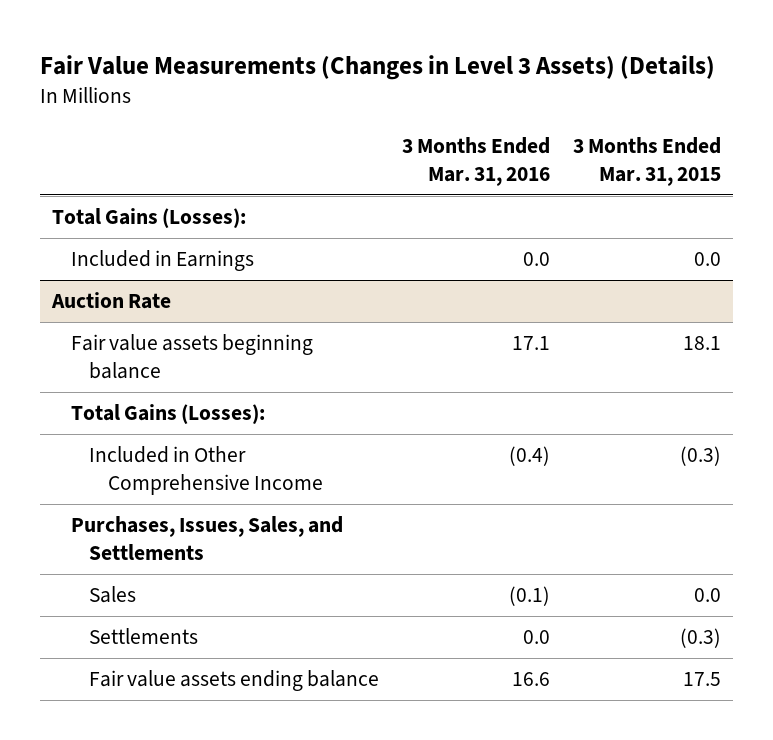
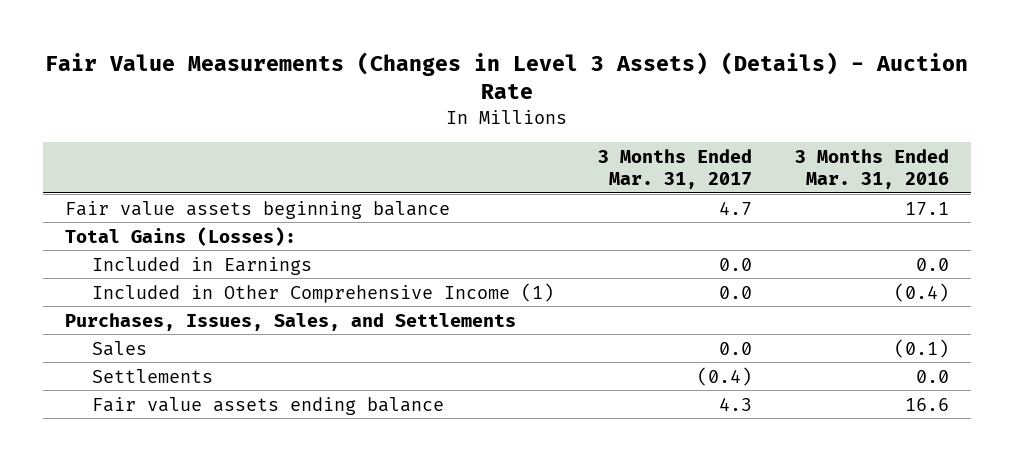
[40,54,716,80] Fair Value Measurements (Changes in Level 3 Assets) (Details) -> [44,52,968,100] Fair Value Measurements (Changes in Level 3 Assets) (Details) - Auction Rate
[573,137,722,186] 3 Months Ended Mar. 31, 2015 -> none
none -> [597,148,752,189] 3 Months Ended Mar. 31, 2017
[51,208,246,229] Total Gains (Losses): -> none
[50,292,171,310] Auction Rate -> none
[70,250,254,272] Included in Earnings -> [92,256,313,275] Included in Earnings
[89,446,324,495] Included in Other Comprehensive Income -> [92,282,555,303] Included in Other Comprehensive Income (1)

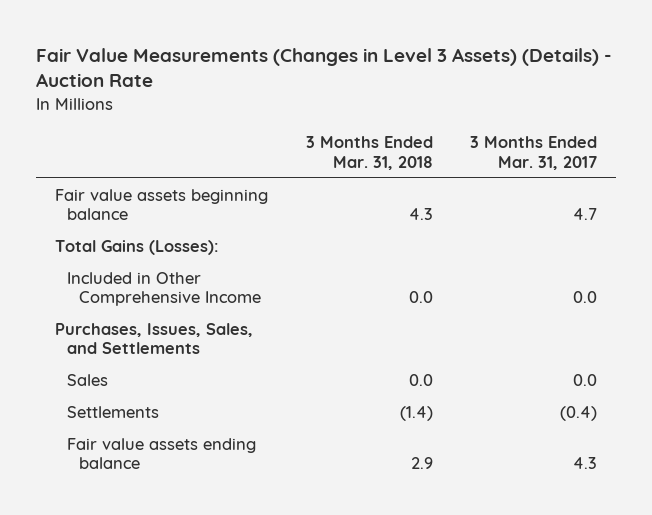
[795,148,950,189] 3 Months Ended Mar. 31, 2016 -> none
none -> [305,136,433,170] 3 Months Ended Mar. 31, 2018
[92,256,313,275] Included in Earnings -> none
[92,282,555,303] Included in Other Comprehensive Income (1) -> [66,271,261,307] Included in Other Comprehensive Income

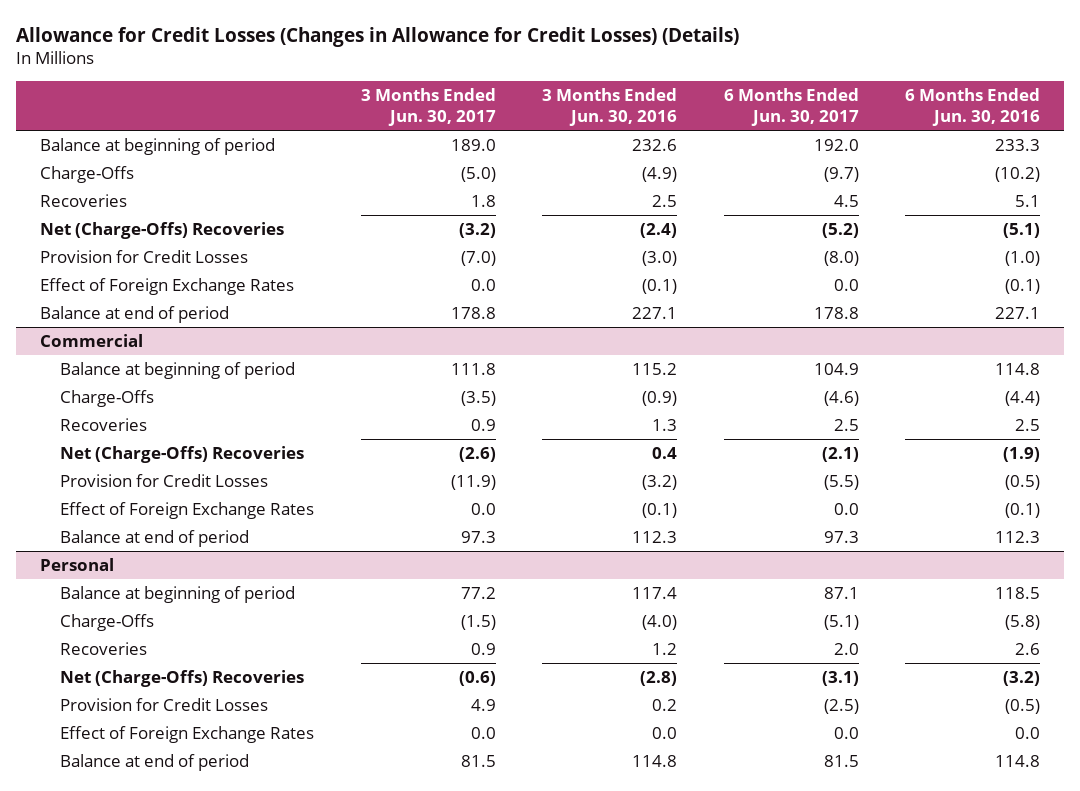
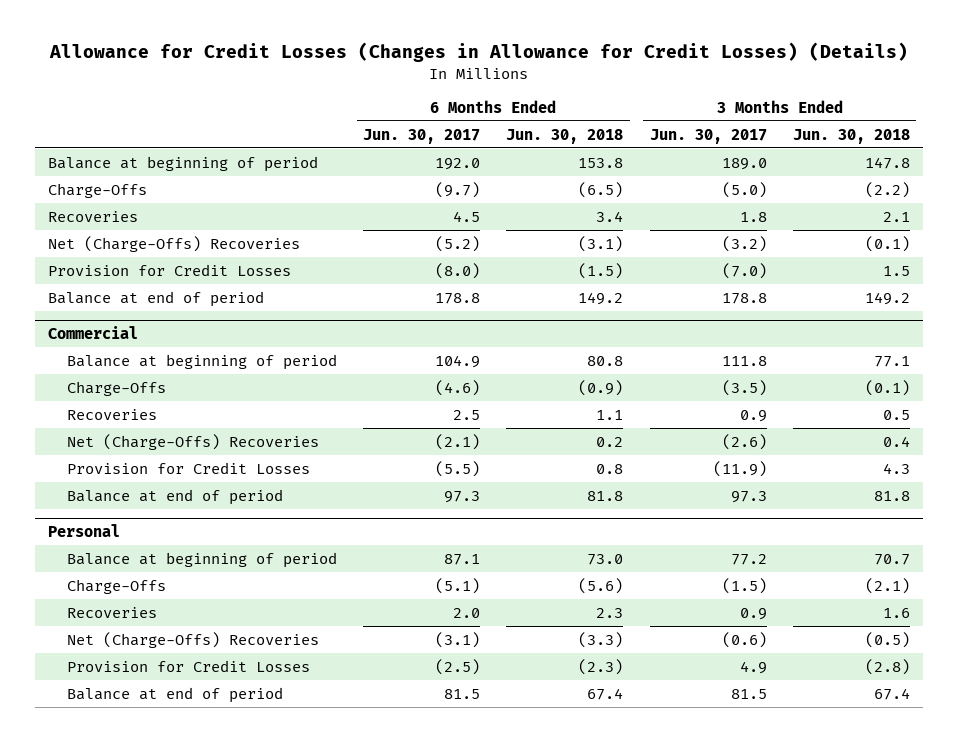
[542,87,678,127] 3 Months Ended Jun. 30, 2016 -> none
[905,87,1041,127] 6 Months Ended Jun. 30, 2016 -> none
none -> [506,128,624,144] Jun. 30, 2018
none -> [792,128,910,144] Jun. 30, 2018
[39,277,294,295] Effect of Foreign Exchange Rates -> none
[60,501,315,519] Effect of Foreign Exchange Rates -> none
[60,725,315,743] Effect of Foreign Exchange Rates -> none

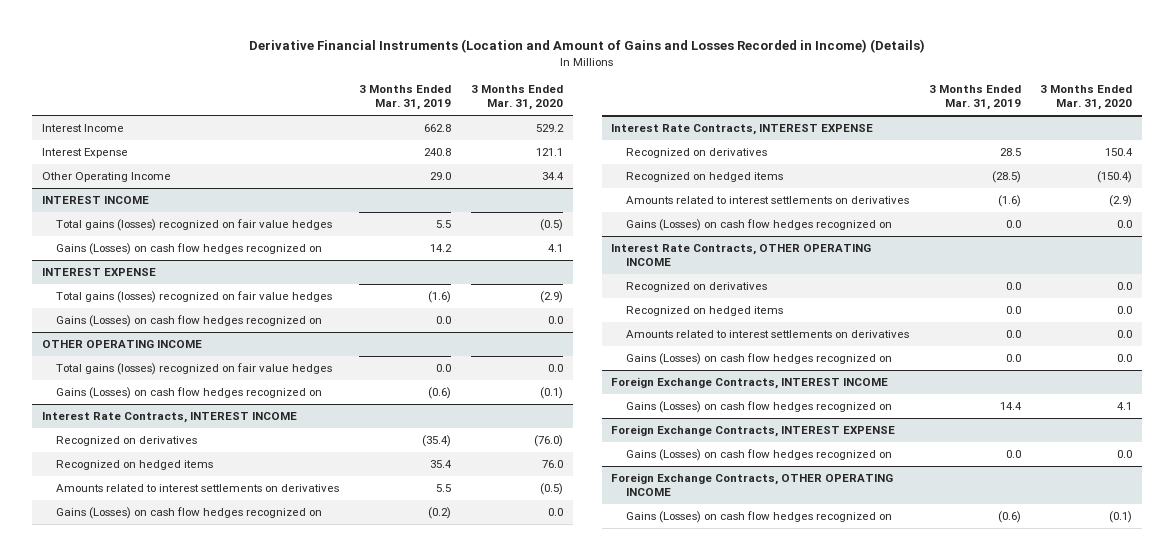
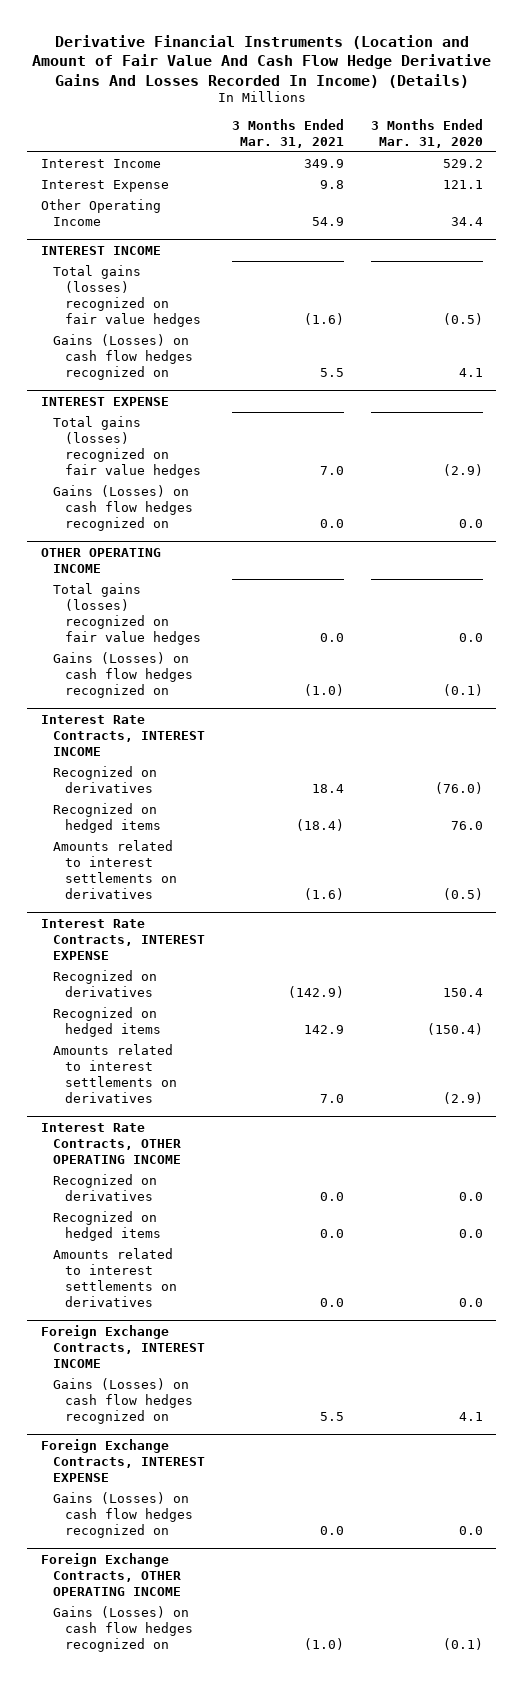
[249,39,926,54] Derivative Financial Instruments (Location and Amount of Gains and Losses Recorded in Income) (Details) -> [31,34,491,88] Derivative Financial Instruments (Location and Amount of Fair Value And Cash Flow Hedge Derivative Gains And Losses Recorded In Income) (Details)
[359,84,452,111] 3 Months Ended Mar. 31, 2019 -> none
none -> [231,119,344,149] 3 Months Ended Mar. 31, 2021
[56,506,323,519] Gains (Losses) on cash flow hedges recognized on -> none
[625,218,892,231] Gains (Losses) on cash flow hedges recognized on -> none
[625,352,892,365] Gains (Losses) on cash flow hedges recognized on -> none

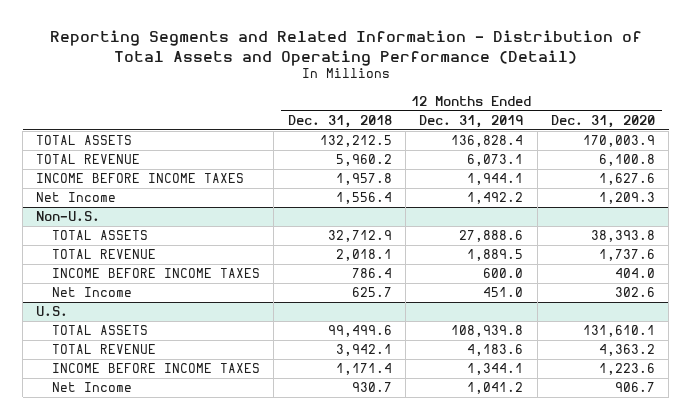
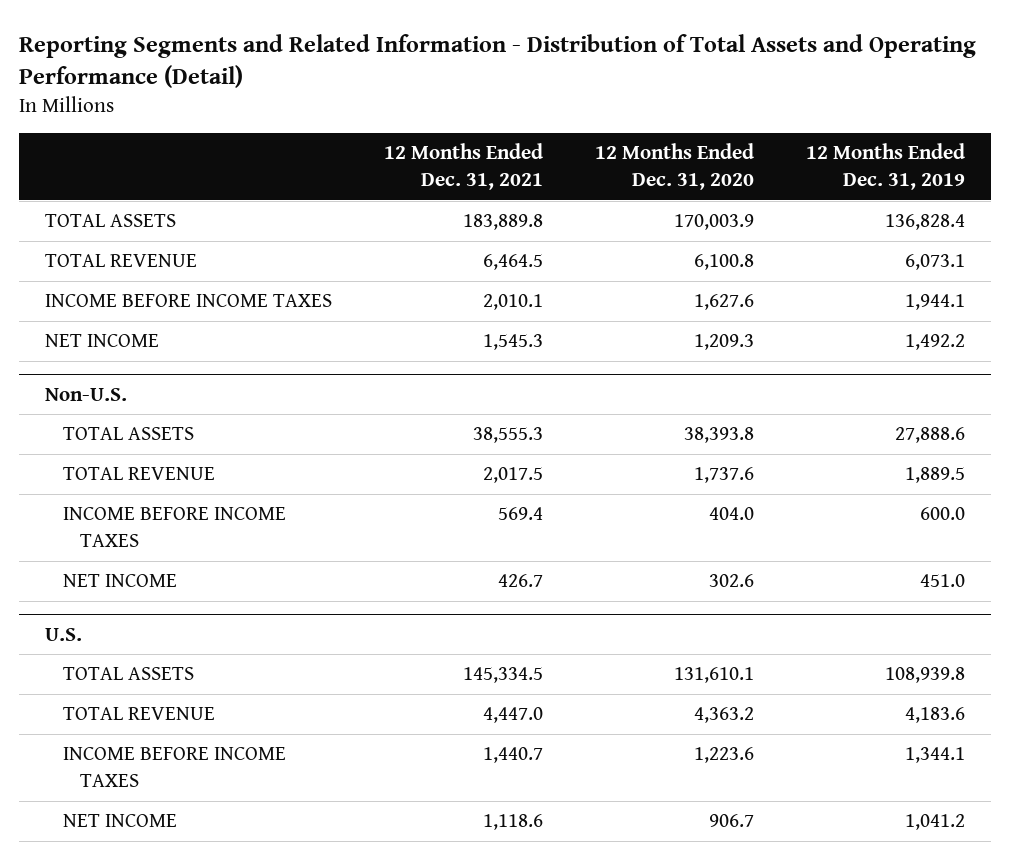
[287,114,392,128] Dec. 31, 2018 -> none
none -> [384,143,544,191] 12 Months Ended Dec. 31, 2021
[36,192,117,203] Net Income -> [45,334,160,348] NET INCOME
[52,287,133,298] Net Income -> [62,574,177,588] NET INCOME
[52,382,133,393] Net Income -> [62,814,177,828] NET INCOME

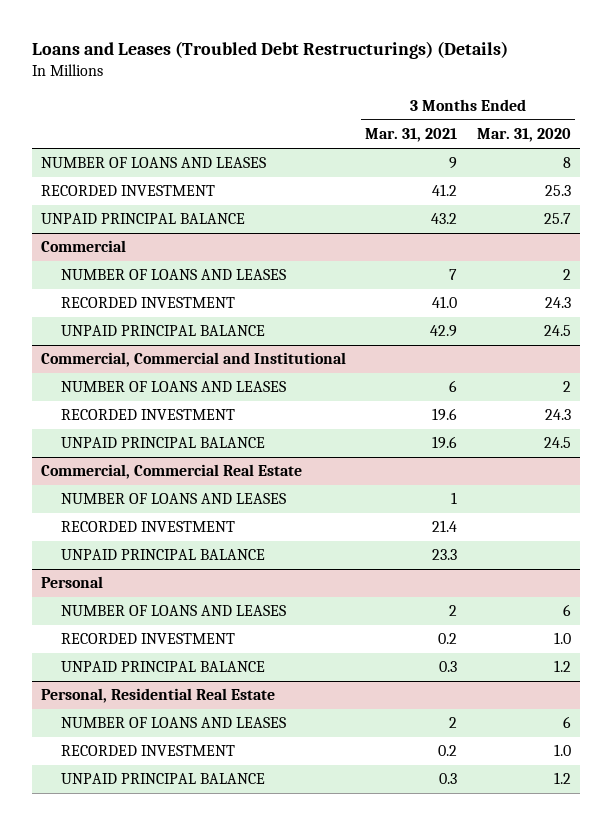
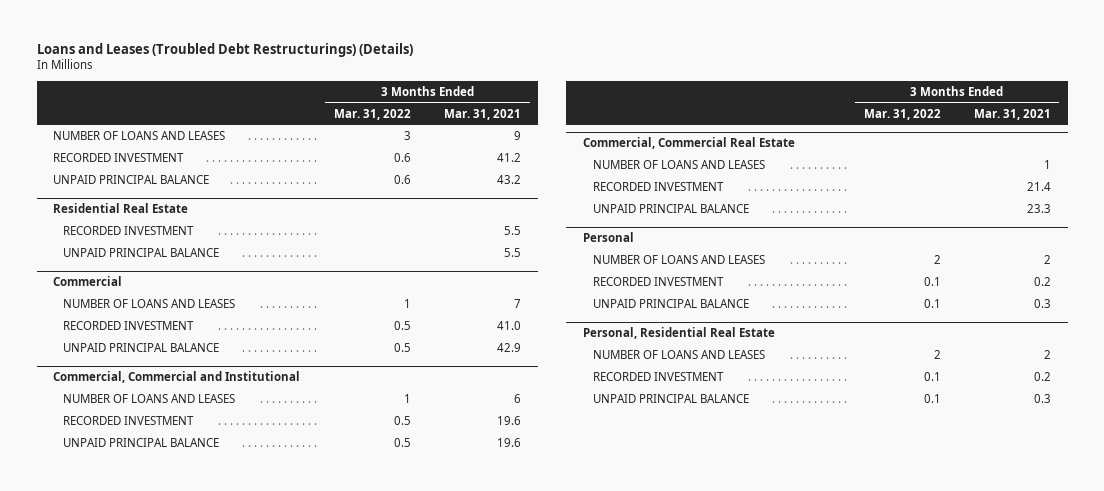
[476,128,571,143] Mar. 31, 2020 -> none
none -> [333,108,411,120] Mar. 31, 2022
none -> [53,203,189,214] Residential Real Estate
none -> [63,225,195,235] RECORDED INVESTMENT
none -> [63,247,220,257] UNPAID PRINCIPAL BALANCE

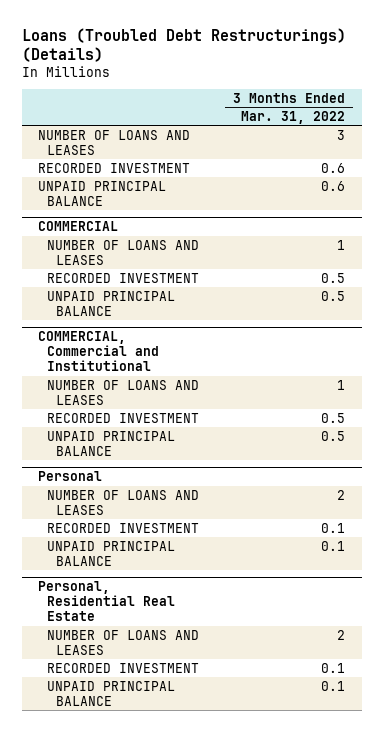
[36,43,413,58] Loans and Leases (Troubled Debt Restructurings) (Details) -> [21,27,346,62] Loans (Troubled Debt Restructurings) (Details)
[444,108,522,120] Mar. 31, 2021 -> none
[53,203,189,214] Residential Real Estate -> none
[63,225,195,235] RECORDED INVESTMENT -> none
[63,247,220,257] UNPAID PRINCIPAL BALANCE -> none
[53,276,123,287] Commercial -> [38,221,119,232] COMMERCIAL
[53,371,301,384] Commercial, Commercial and Institutional -> [38,331,160,371] COMMERCIAL, Commercial and Institutional
[583,137,796,150] Commercial, Commercial Real Estate -> none
[592,159,765,169] NUMBER OF LOANS AND LEASES -> none
[592,181,724,191] RECORDED INVESTMENT -> none
[592,203,749,213] UNPAID PRINCIPAL BALANCE -> none

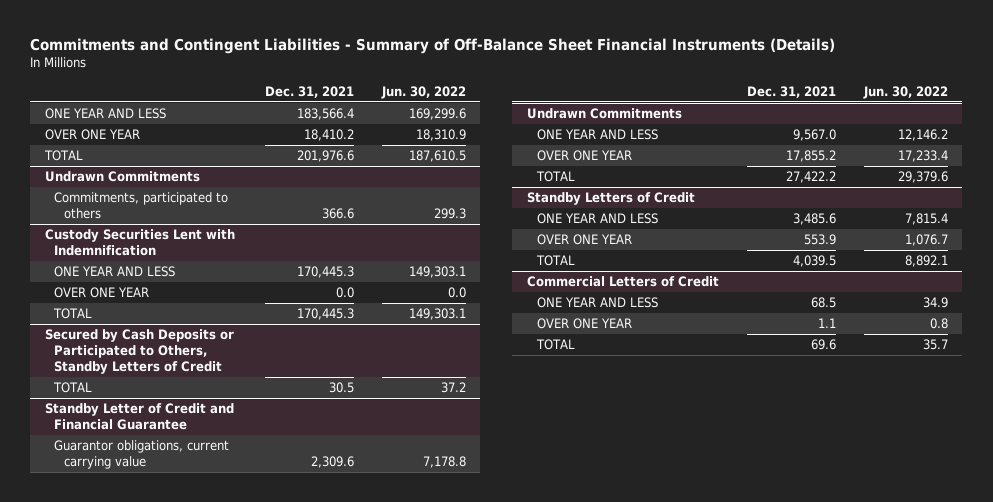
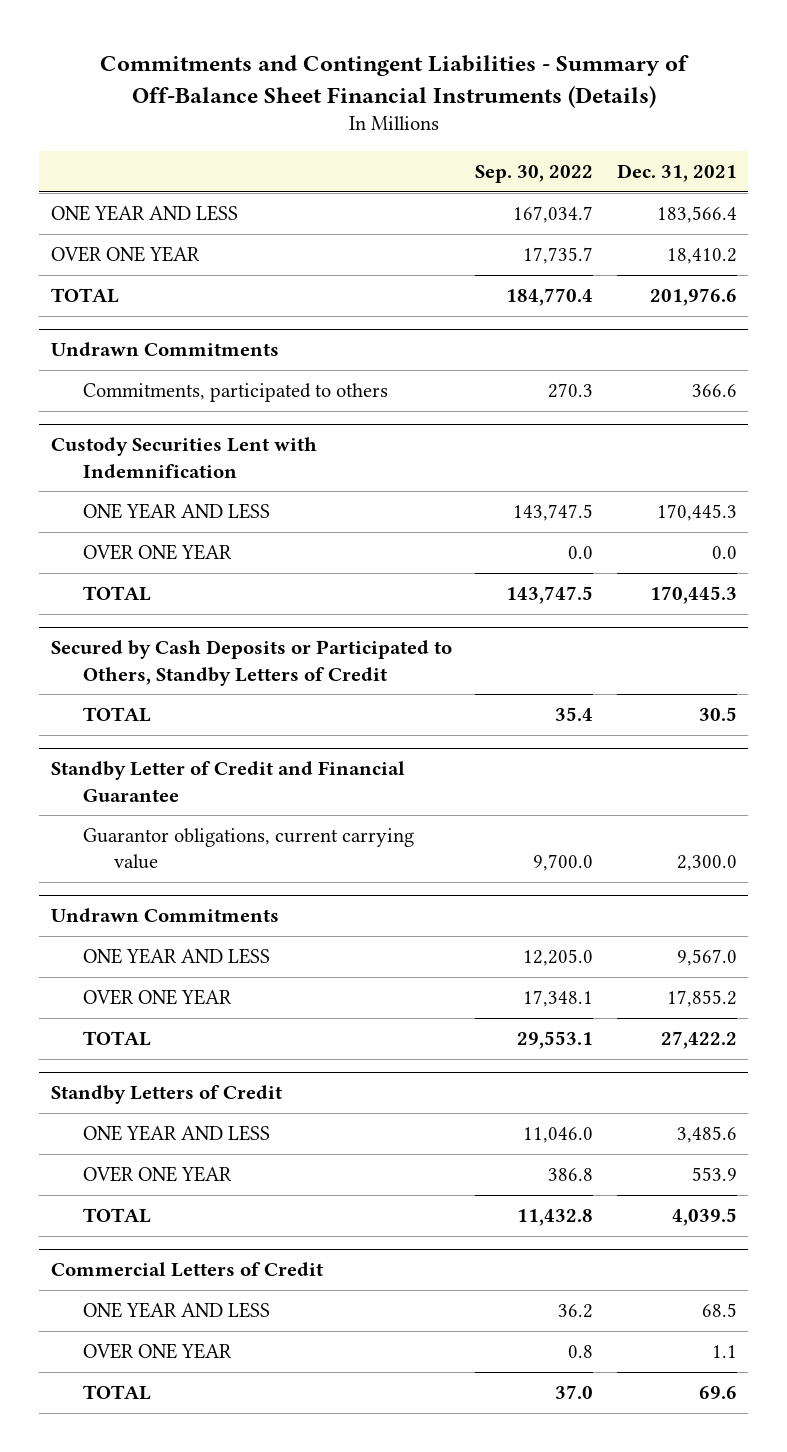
[381,85,467,99] Jun. 30, 2022 -> none
none -> [475,164,594,183] Sep. 30, 2022
[310,456,354,469] 2,309.6 -> [676,855,737,872] 2,300.0

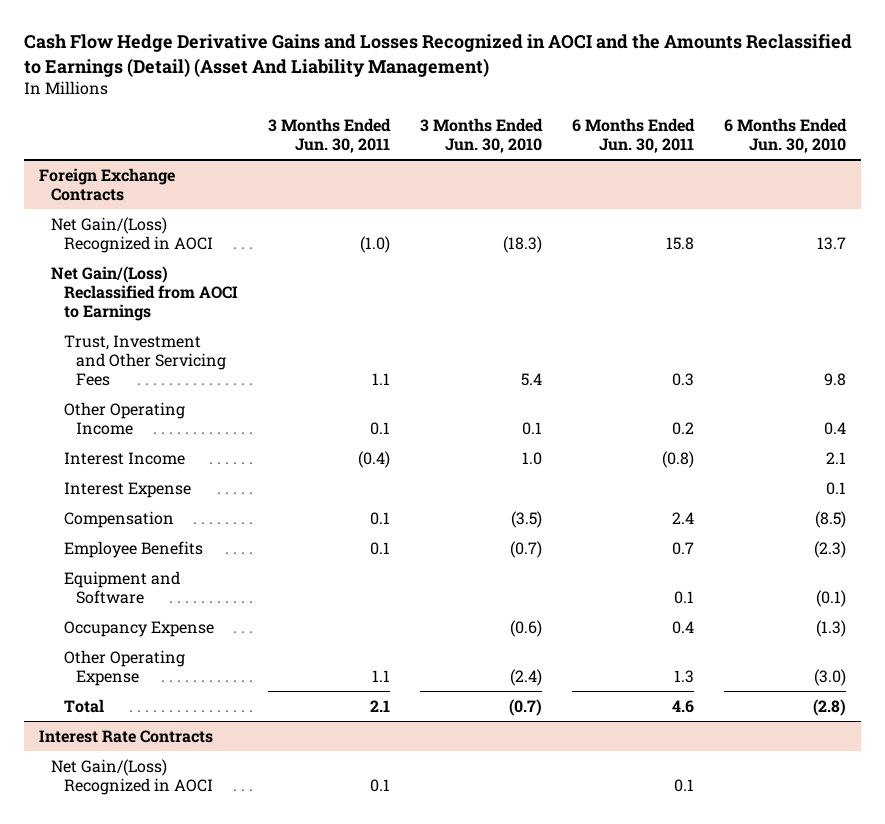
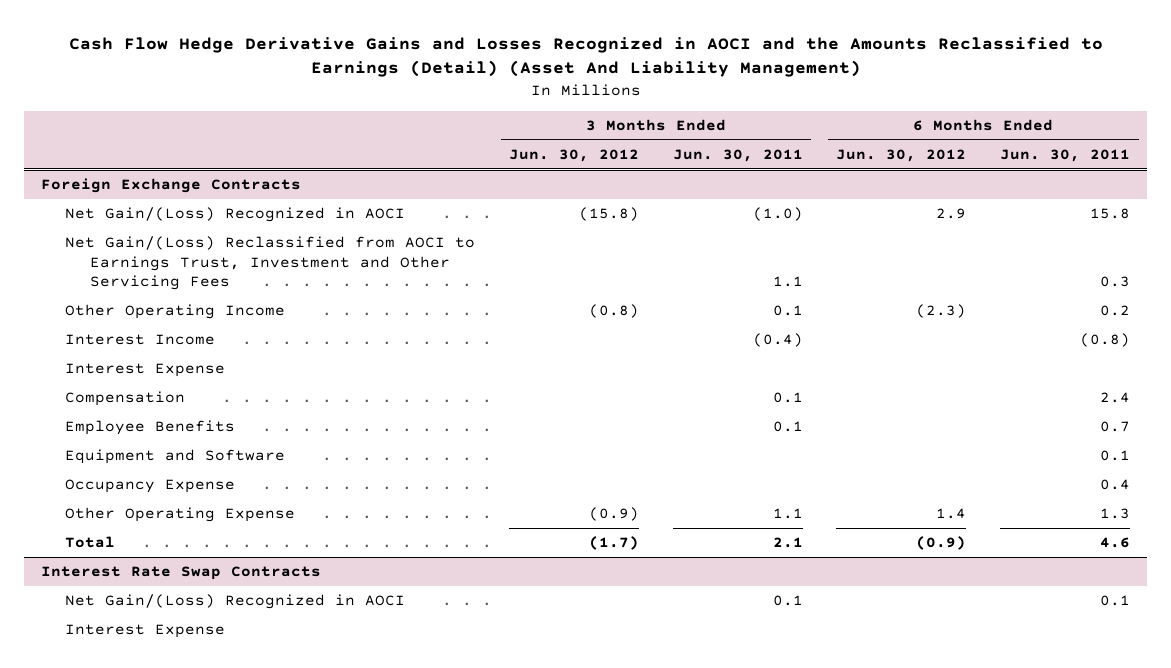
[419,117,543,153] 3 Months Ended Jun. 30, 2010 -> none
[724,117,848,153] 6 Months Ended Jun. 30, 2010 -> none
none -> [509,149,640,163] Jun. 30, 2012
none -> [836,149,967,163] Jun. 30, 2012
[51,265,238,321] Net Gain/(Loss) Reclassified from AOCI to Earnings -> none
[63,334,227,386] Trust, Investment and Other Servicing Fees -> [65,236,476,291] Net Gain/(Loss) Reclassified from AOCI to Earnings Trust, Investment and Other Servicing Fees
[38,729,213,743] Interest Rate Contracts -> [41,566,322,581] Interest Rate Swap Contracts
none -> [65,624,226,639] Interest Expense

